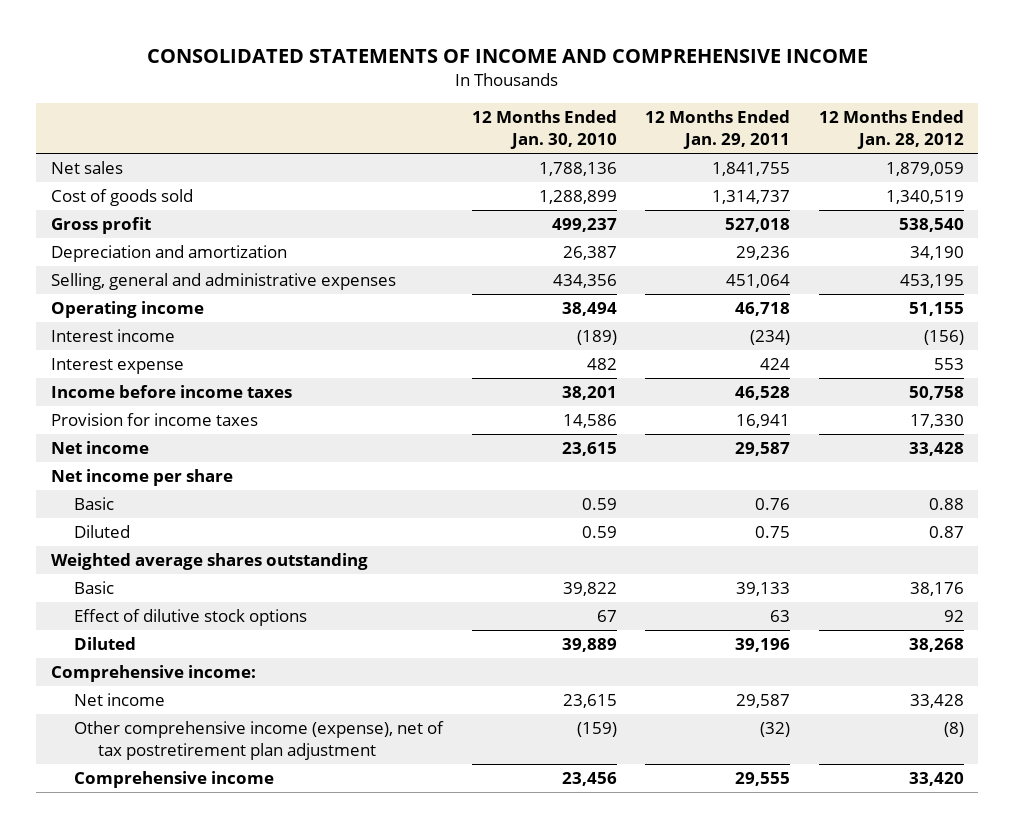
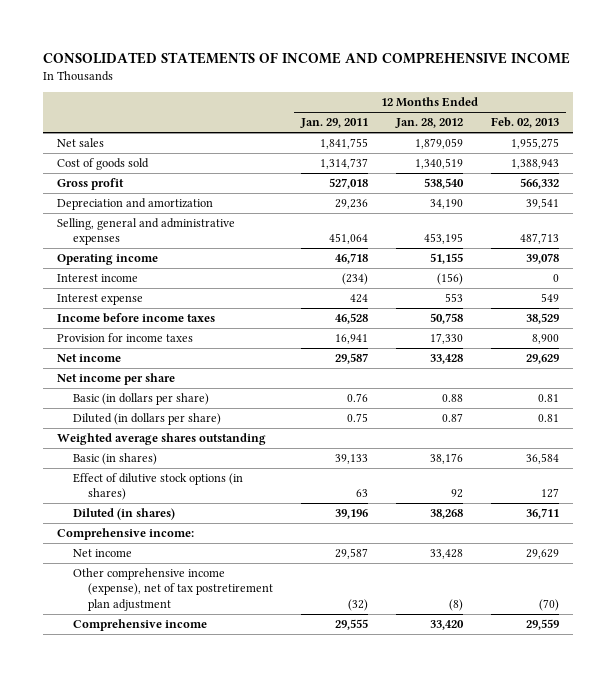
[471,110,617,149] 12 Months Ended Jan. 30, 2010 -> none
none -> [490,117,559,129] Feb. 02, 2013
[74,497,115,511] Basic -> [72,393,209,406] Basic (in dollars per share)
[74,525,131,539] Diluted -> [72,413,221,426] Diluted (in dollars per share)
[74,581,115,595] Basic -> [72,453,157,466] Basic (in shares)
[74,609,308,627] Effect of dilutive stock options -> [72,473,243,501] Effect of dilutive stock options (in shares)
[74,637,137,651] Diluted -> [72,508,175,521] Diluted (in shares)

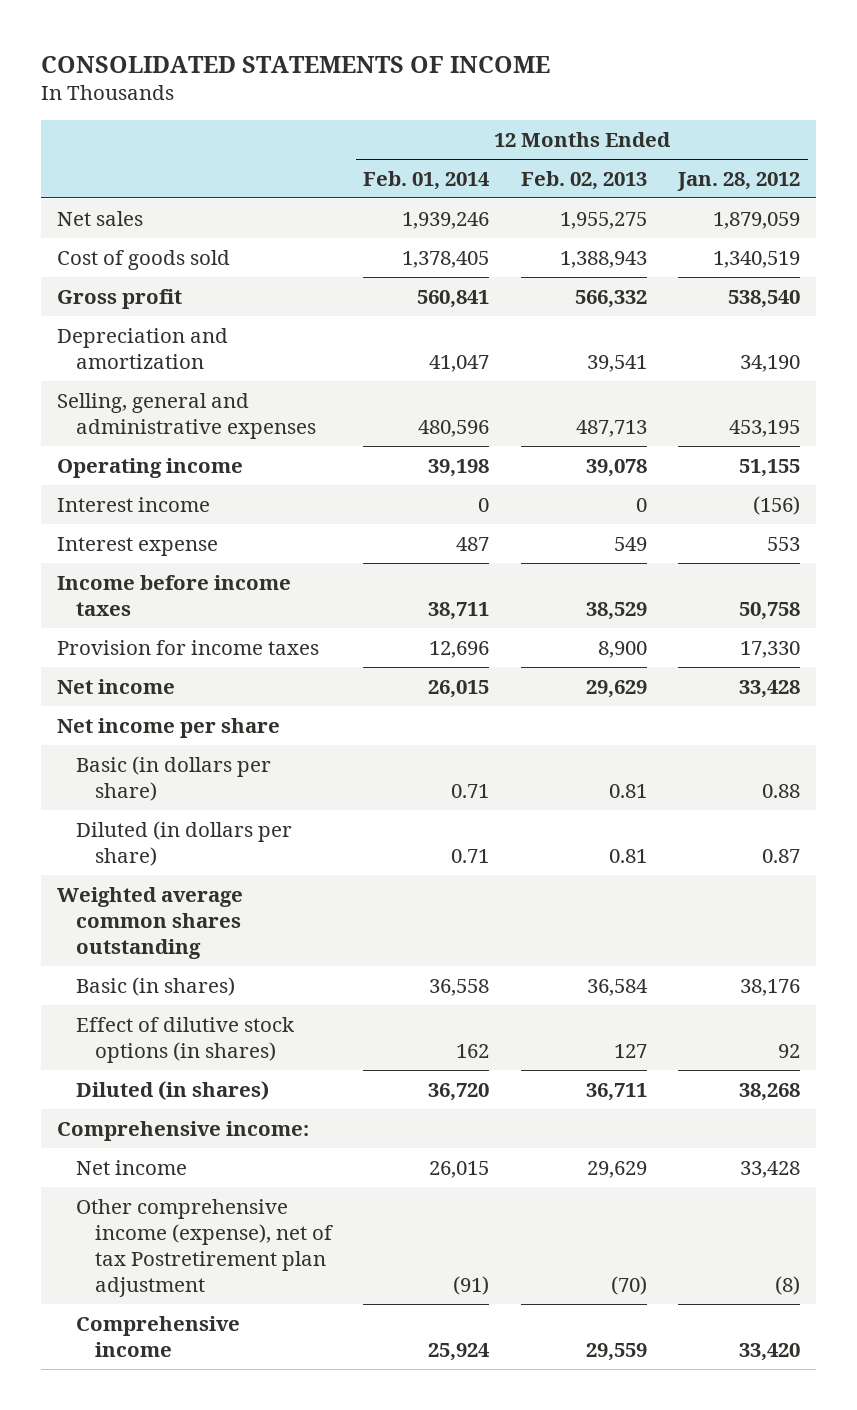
[43,51,571,64] CONSOLIDATED STATEMENTS OF INCOME AND COMPREHENSIVE INCOME -> [41,55,551,73] CONSOLIDATED STATEMENTS OF INCOME
[300,118,369,129] Jan. 29, 2011 -> none
none -> [363,170,491,190] Feb. 01, 2014
[56,433,266,446] Weighted average shares outstanding -> [56,886,243,959] Weighted average common shares outstanding
[72,568,274,611] Other comprehensive income (expense), net of tax postretirement plan adjustment -> [75,1198,334,1297] Other comprehensive income (expense), net of tax Postretirement plan adjustment

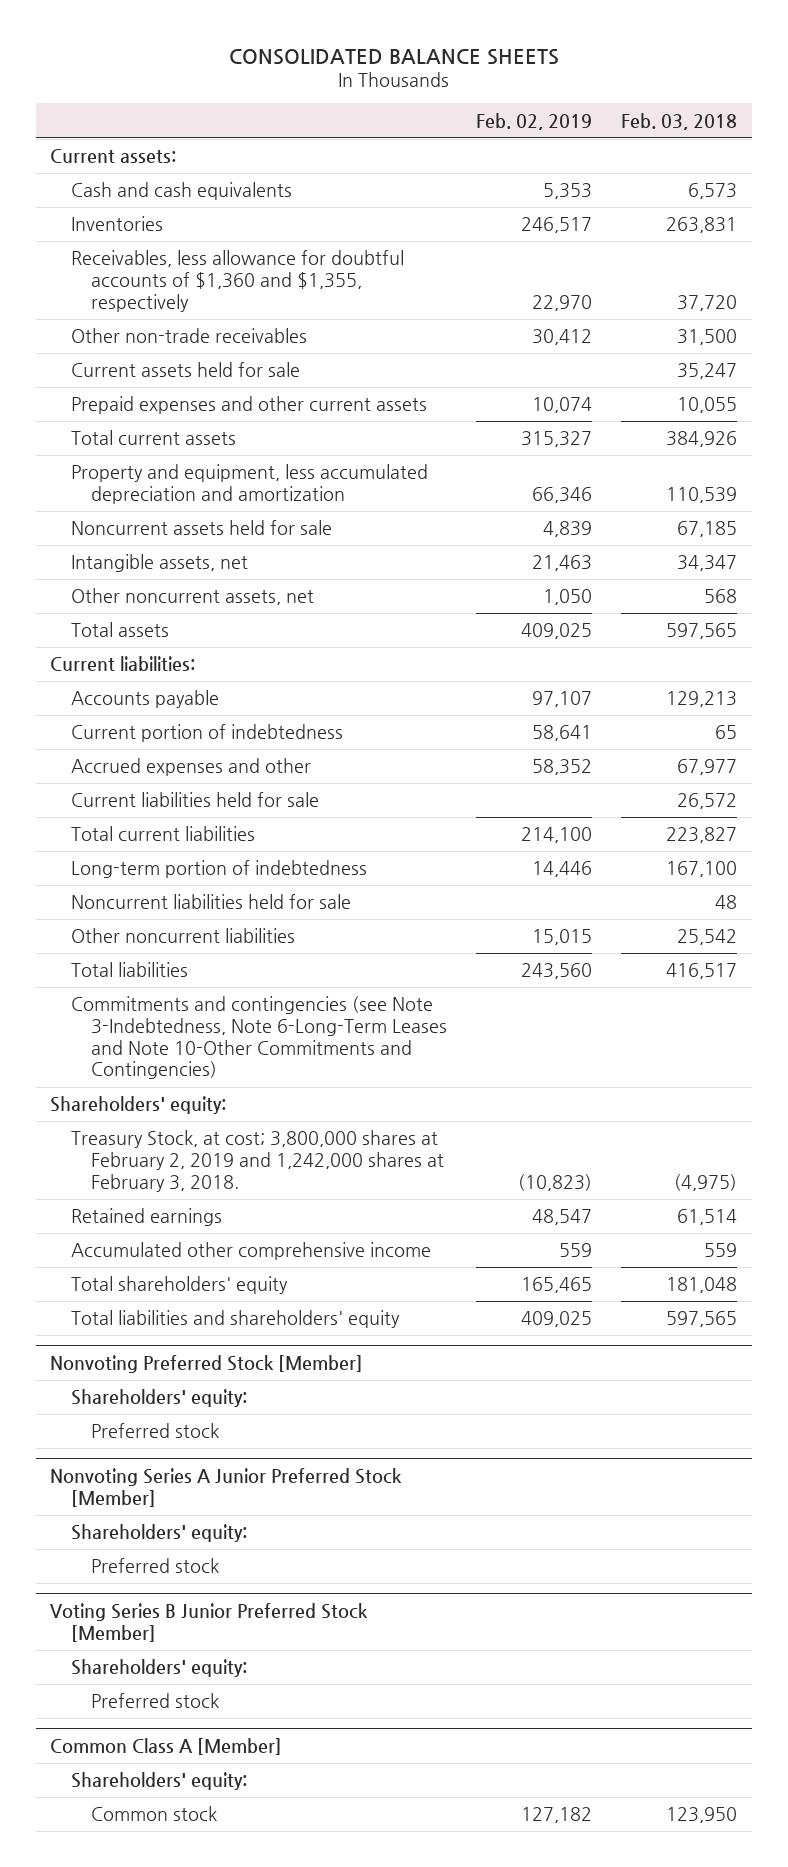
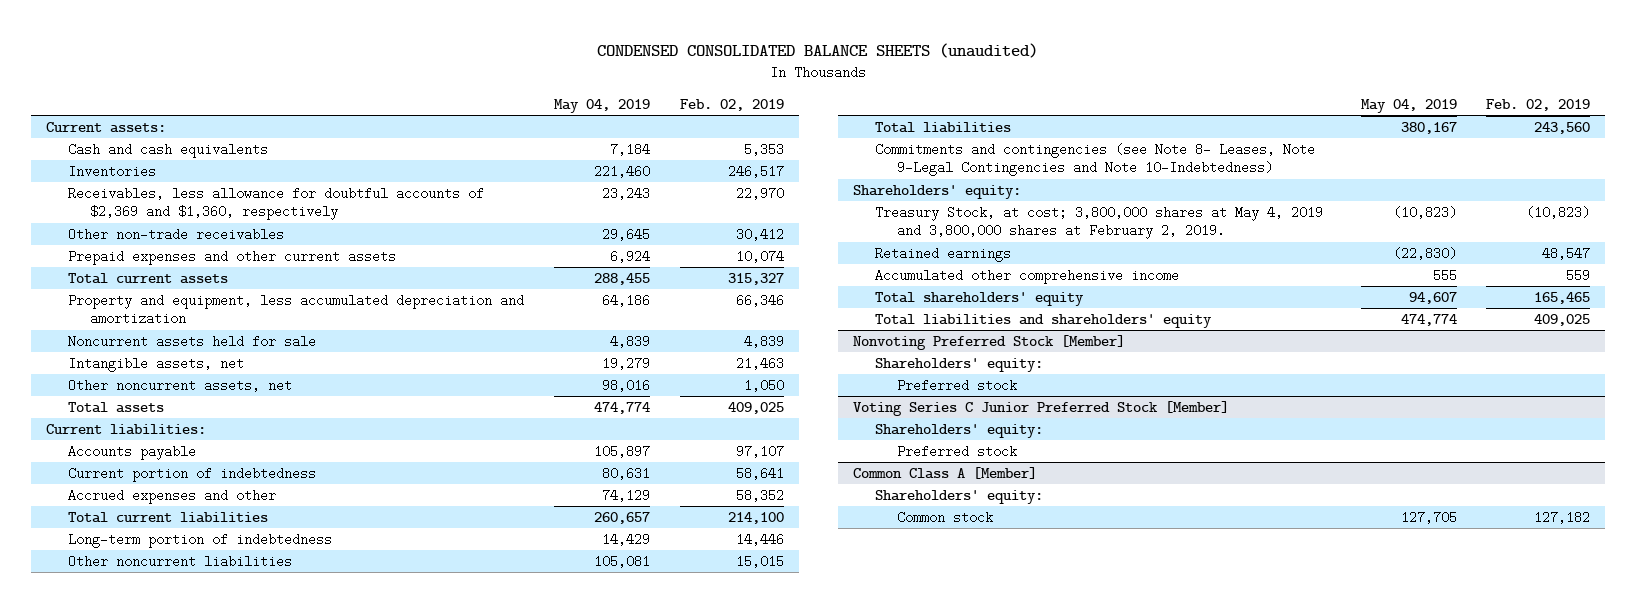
[228,48,559,65] CONSOLIDATED BALANCE SHEETS -> [597,42,1039,58] CONDENSED CONSOLIDATED BALANCE SHEETS (unaudited)
[621,112,738,130] Feb. 03, 2018 -> none
none -> [553,98,650,113] May 04, 2019
[70,250,404,312] Receivables, less allowance for doubtful accounts of $1,360 and $1,355, respectively -> [68,187,485,221] Receivables, less allowance for doubtful accounts of $2,369 and $1,360, respectively
[70,362,300,378] Current assets held for sale -> none
[70,792,319,808] Current liabilities held for sale -> none
[70,894,351,910] Noncurrent liabilities held for sale -> none
[70,996,447,1080] Commitments and contingencies (see Note 3-Indebtedness, Note 6-Long-Term Leases and Note 10-Other Commitments and Contingencies) -> [874,143,1315,177] Commitments and contingencies (see Note 8- Leases, Note 9-Legal Contingencies and Note 10-Indebtedness)
[70,1130,444,1192] Treasury Stock, at cost; 3,800,000 shares at February 2, 2019 and 1,242,000 shares at February 3, 2018. -> [874,206,1323,240] Treasury Stock, at cost; 3,800,000 shares at May 4, 2019 and 3,800,000 shares at February 2, 2019.
[50,1468,403,1507] Nonvoting Series A Junior Preferred Stock [Member] -> none
[70,1524,247,1543] Shareholders' equity: -> none
[90,1558,219,1574] Preferred stock -> none
[50,1603,369,1642] Voting Series B Junior Preferred Stock [Member] -> [852,401,1229,417] Voting Series C Junior Preferred Stock [Member]

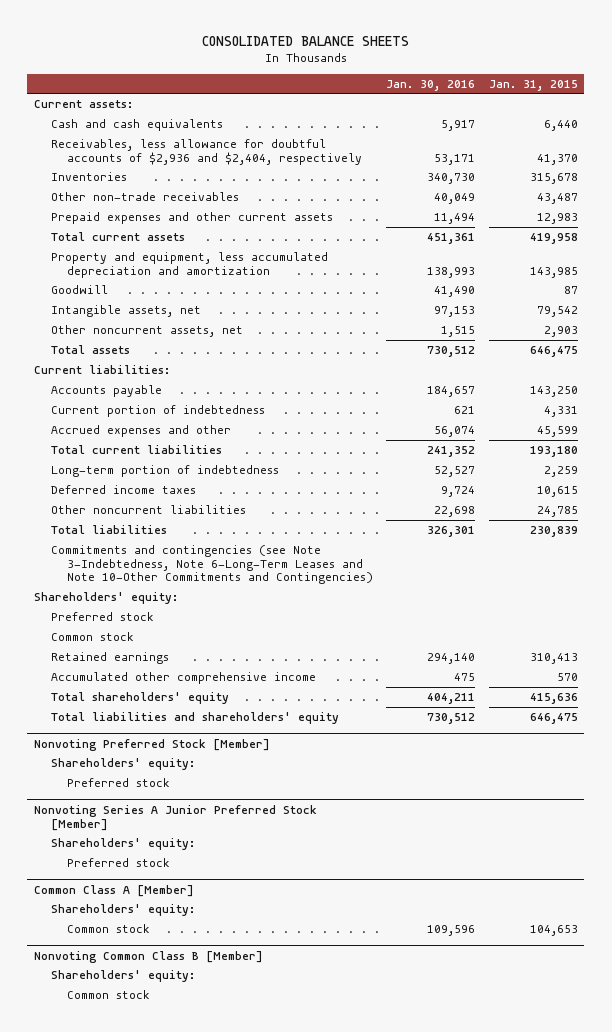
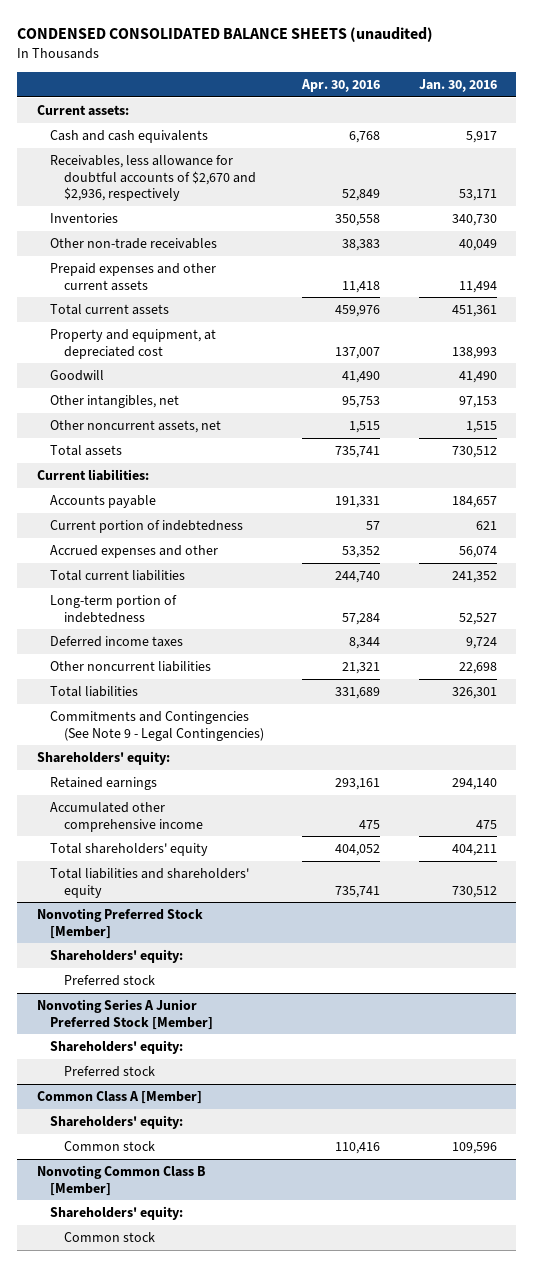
[201,35,409,46] CONSOLIDATED BALANCE SHEETS -> [17,27,434,43] CONDENSED CONSOLIDATED BALANCE SHEETS (unaudited)
[488,79,578,91] Jan. 31, 2015 -> none
none -> [301,78,381,92] Apr. 30, 2016
[50,138,363,165] Receivables, less allowance for doubtful accounts of $2,936 and $2,404, respectively -> [50,154,256,202] Receivables, less allowance for doubtful accounts of $2,670 and $2,936, respectively
[50,251,328,278] Property and equipment, less accumulated depreciation and amortization -> [50,328,217,359] Property and equipment, at depreciated cost
[50,304,201,317] Intangible assets, net -> [50,394,180,408] Other intangibles, net
[50,544,374,585] Commitments and contingencies (see Note 3-Indebtedness, Note 6-Long-Term Leases and Note 10-Other Commitments and Contingencies) -> [50,710,264,741] Commitments and Contingencies (See Note 9 - Legal Contingencies)
[50,611,154,621] Preferred stock -> none
[50,631,134,641] Common stock -> none

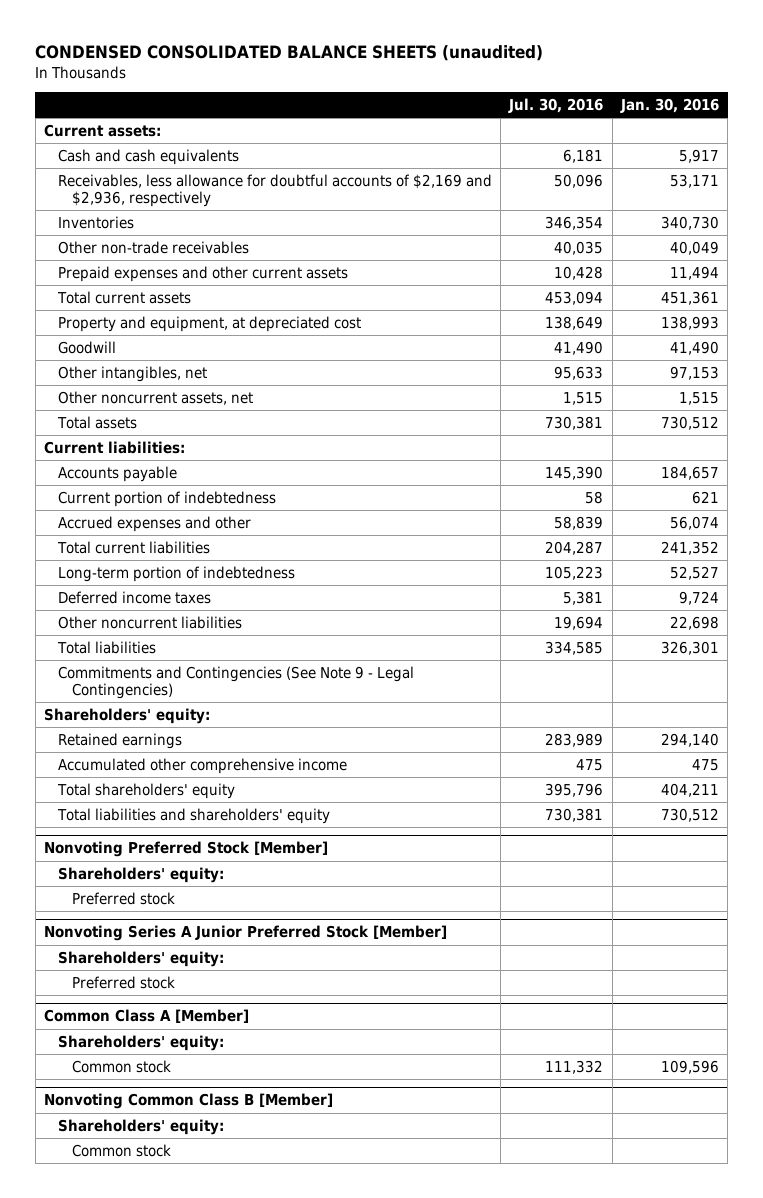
[301,78,381,92] Apr. 30, 2016 -> none
none -> [508,98,604,114] Jul. 30, 2016
[50,154,256,202] Receivables, less allowance for doubtful accounts of $2,670 and $2,936, respectively -> [57,173,492,208] Receivables, less allowance for doubtful accounts of $2,169 and $2,936, respectively

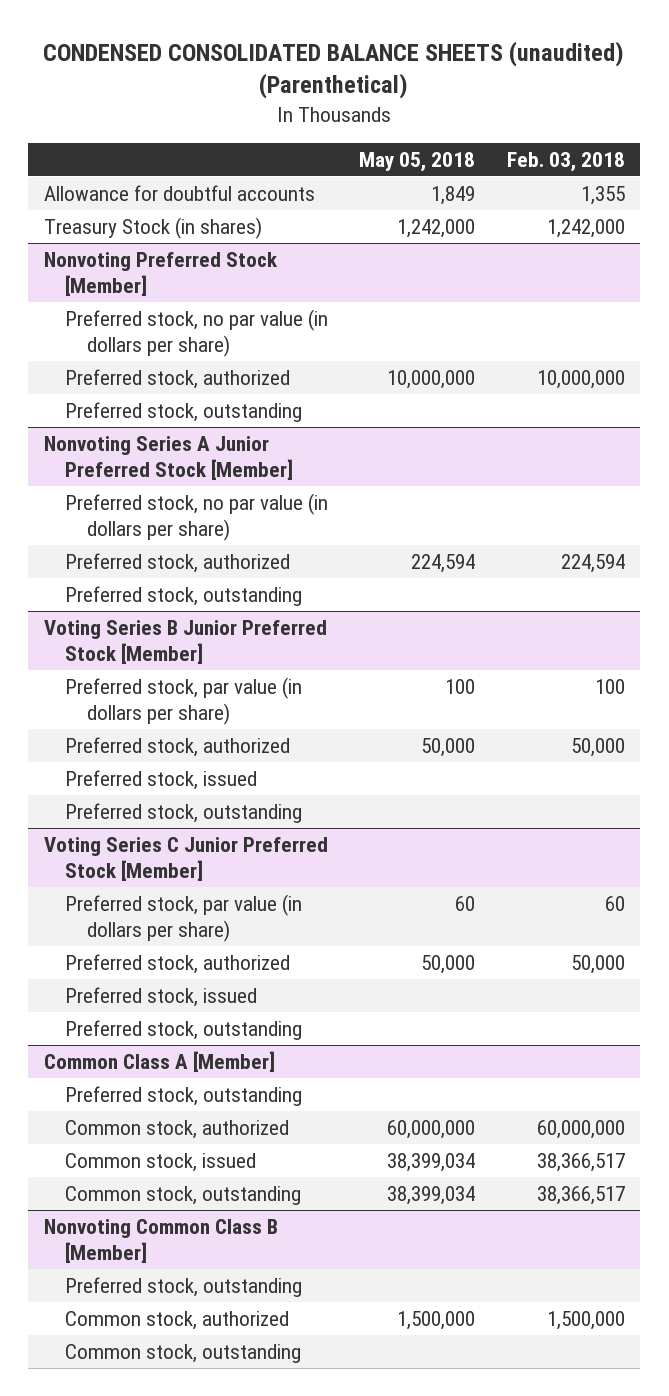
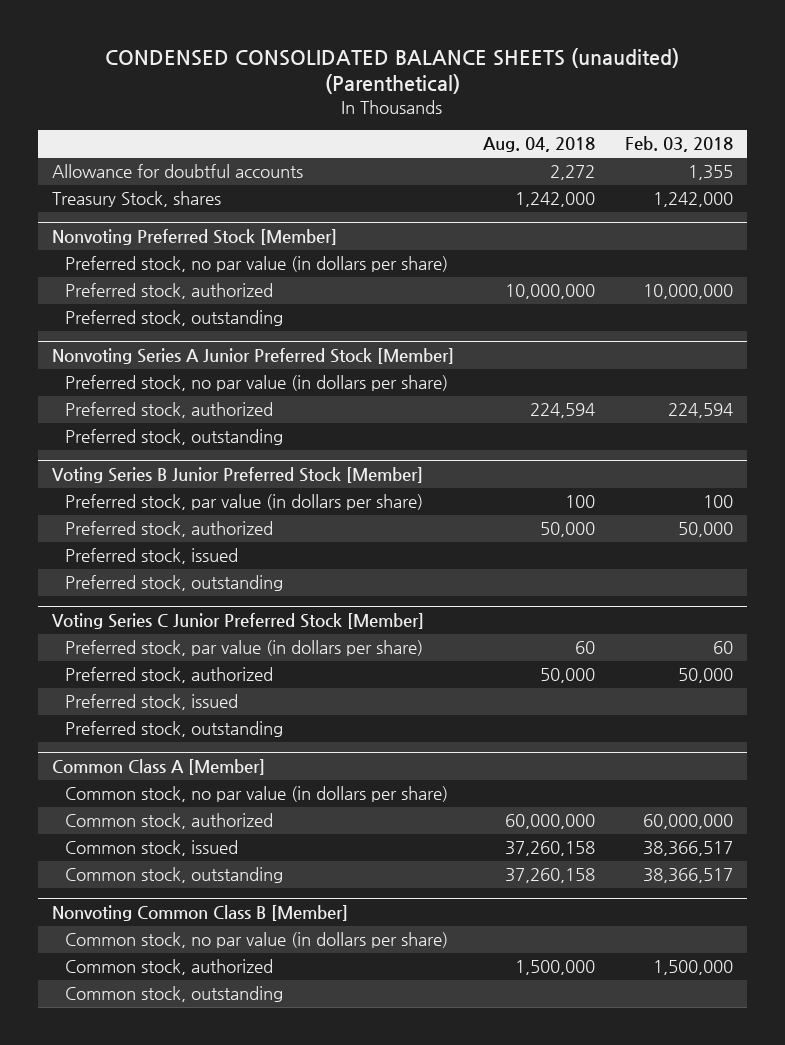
[359,151,476,172] May 05, 2018 -> none
none -> [483,137,596,153] Aug. 04, 2018
[43,216,262,239] Treasury Stock (in shares) -> [52,191,222,208] Treasury Stock, shares
[65,1085,303,1106] Preferred stock, outstanding -> none
none -> [65,786,449,803] Common stock, no par value (in dollars per share)
[65,1276,303,1297] Preferred stock, outstanding -> none
none -> [65,932,449,949] Common stock, no par value (in dollars per share)

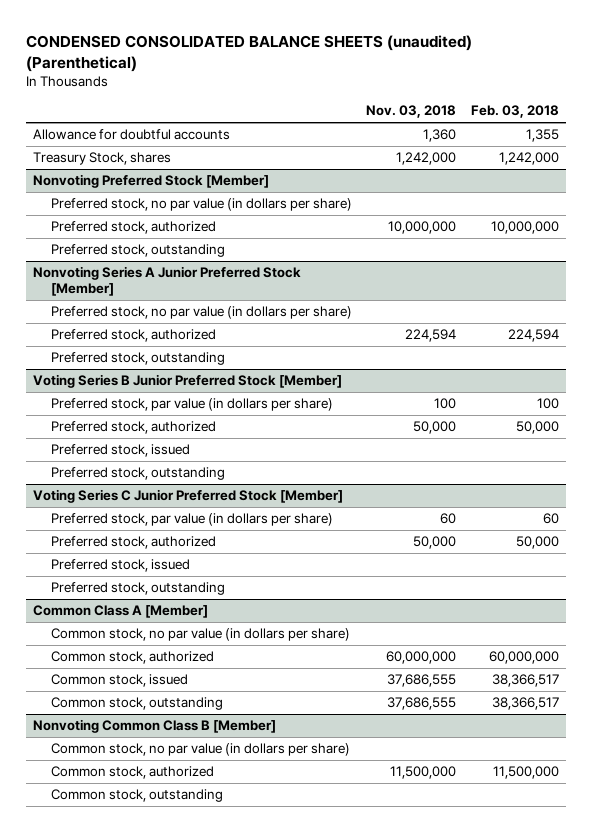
[483,137,596,153] Aug. 04, 2018 -> none
none -> [366,105,457,119] Nov. 03, 2018
[652,960,733,976] 1,500,000 -> [492,766,559,780] 11,500,000

